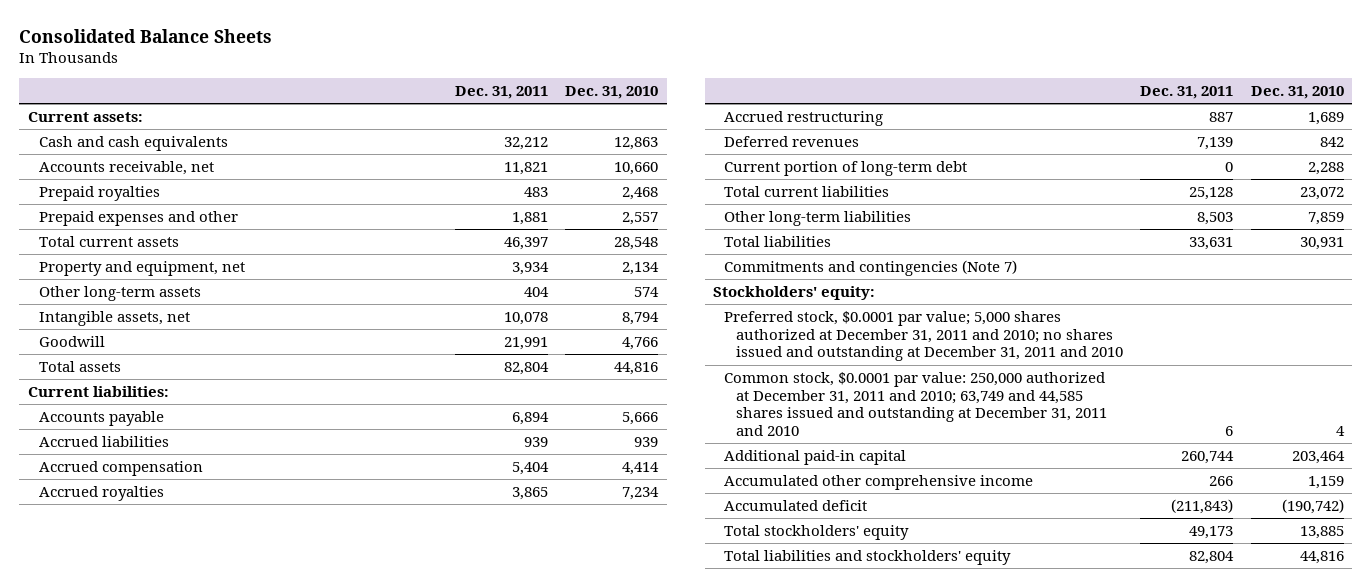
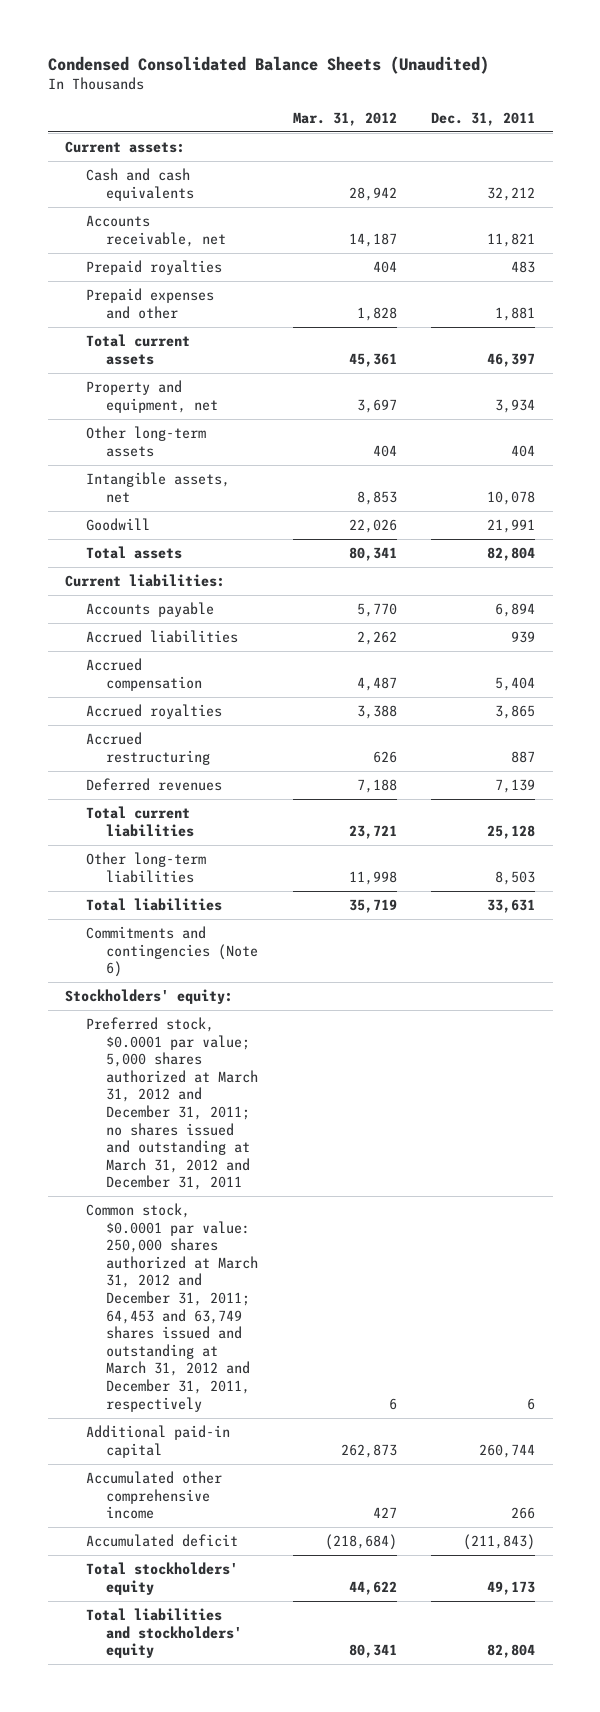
[19,28,273,43] Consolidated Balance Sheets -> [47,55,489,74] Condensed Consolidated Balance Sheets (Unaudited)
[565,85,659,99] Dec. 31, 2010 -> none
none -> [292,111,397,126] Mar. 31, 2012
[724,161,968,177] Current portion of long-term debt -> none
[724,260,1018,277] Commitments and contingencies (Note 7) -> [85,926,259,978] Commitments and contingencies (Note 6)
[724,311,1123,362] Preferred stock, $0.0001 par value; 5,000 shares authorized at December 31, 2011 and 2010; no shares issued and outstanding at December 31, 2011 and 2010 -> [85,1017,259,1191] Preferred stock, $0.0001 par value; 5,000 shares authorized at March 31, 2012 and December 31, 2011; no shares issued and outstanding at March 31, 2012 and December 31, 2011
[724,372,1107,437] Common stock, $0.0001 par value: 250,000 authorized at December 31, 2011 and 2010; 63,749 and 44,585 shares issued and outstanding at December 31, 2011 and 2010 -> [85,1203,259,1412] Common stock, $0.0001 par value: 250,000 shares authorized at March 31, 2012 and December 31, 2011; 64,453 and 63,749 shares issued and outstanding at March 31, 2012 and December 31, 2011, respectively

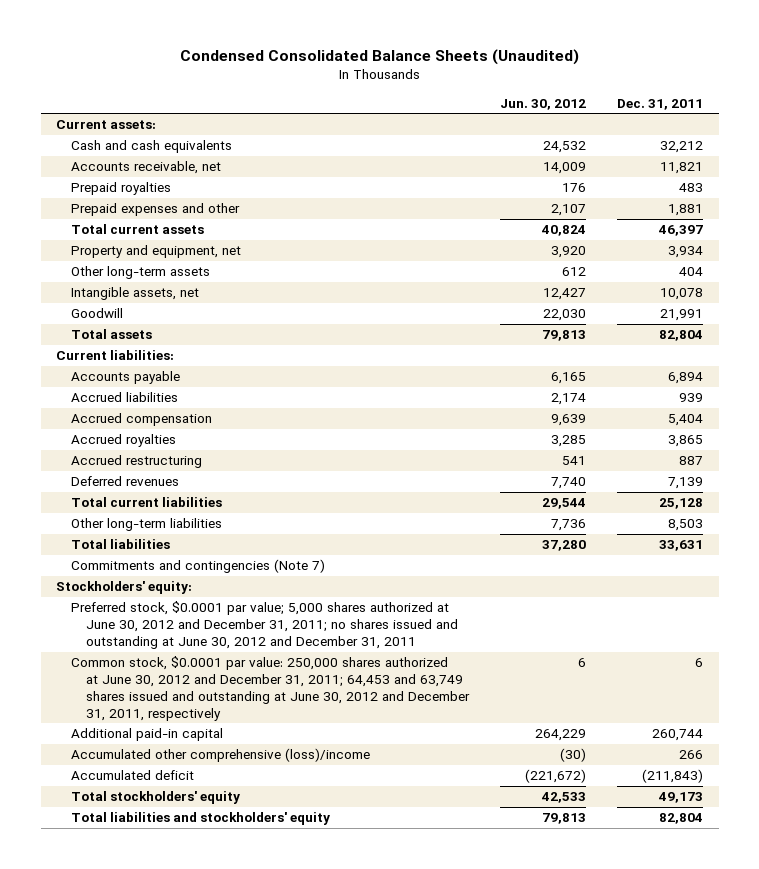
[292,111,397,126] Mar. 31, 2012 -> none
none -> [500,98,587,110] Jun. 30, 2012
[85,926,259,978] Commitments and contingencies (Note 6) -> [71,559,326,574] Commitments and contingencies (Note 7)
[85,1017,259,1191] Preferred stock, $0.0001 par value; 5,000 shares authorized at March 31, 2012 and December 31, 2011; no shares issued and outstanding at March 31, 2012 and December 31, 2011 -> [71,601,459,649] Preferred stock, $0.0001 par value; 5,000 shares authorized at June 30, 2012 and December 31, 2011; no shares issued and outstanding at June 30, 2012 and December 31, 2011
[85,1203,259,1412] Common stock, $0.0001 par value: 250,000 shares authorized at March 31, 2012 and December 31, 2011; 64,453 and 63,749 shares issued and outstanding at March 31, 2012 and December 31, 2011, respectively -> [71,656,471,721] Common stock, $0.0001 par value: 250,000 shares authorized at June 30, 2012 and December 31, 2011; 64,453 and 63,749 shares issued and outstanding at June 30, 2012 and December 31, 2011, respectively
[85,1471,222,1520] Accumulated other comprehensive income -> [71,748,371,763] Accumulated other comprehensive (loss)/income

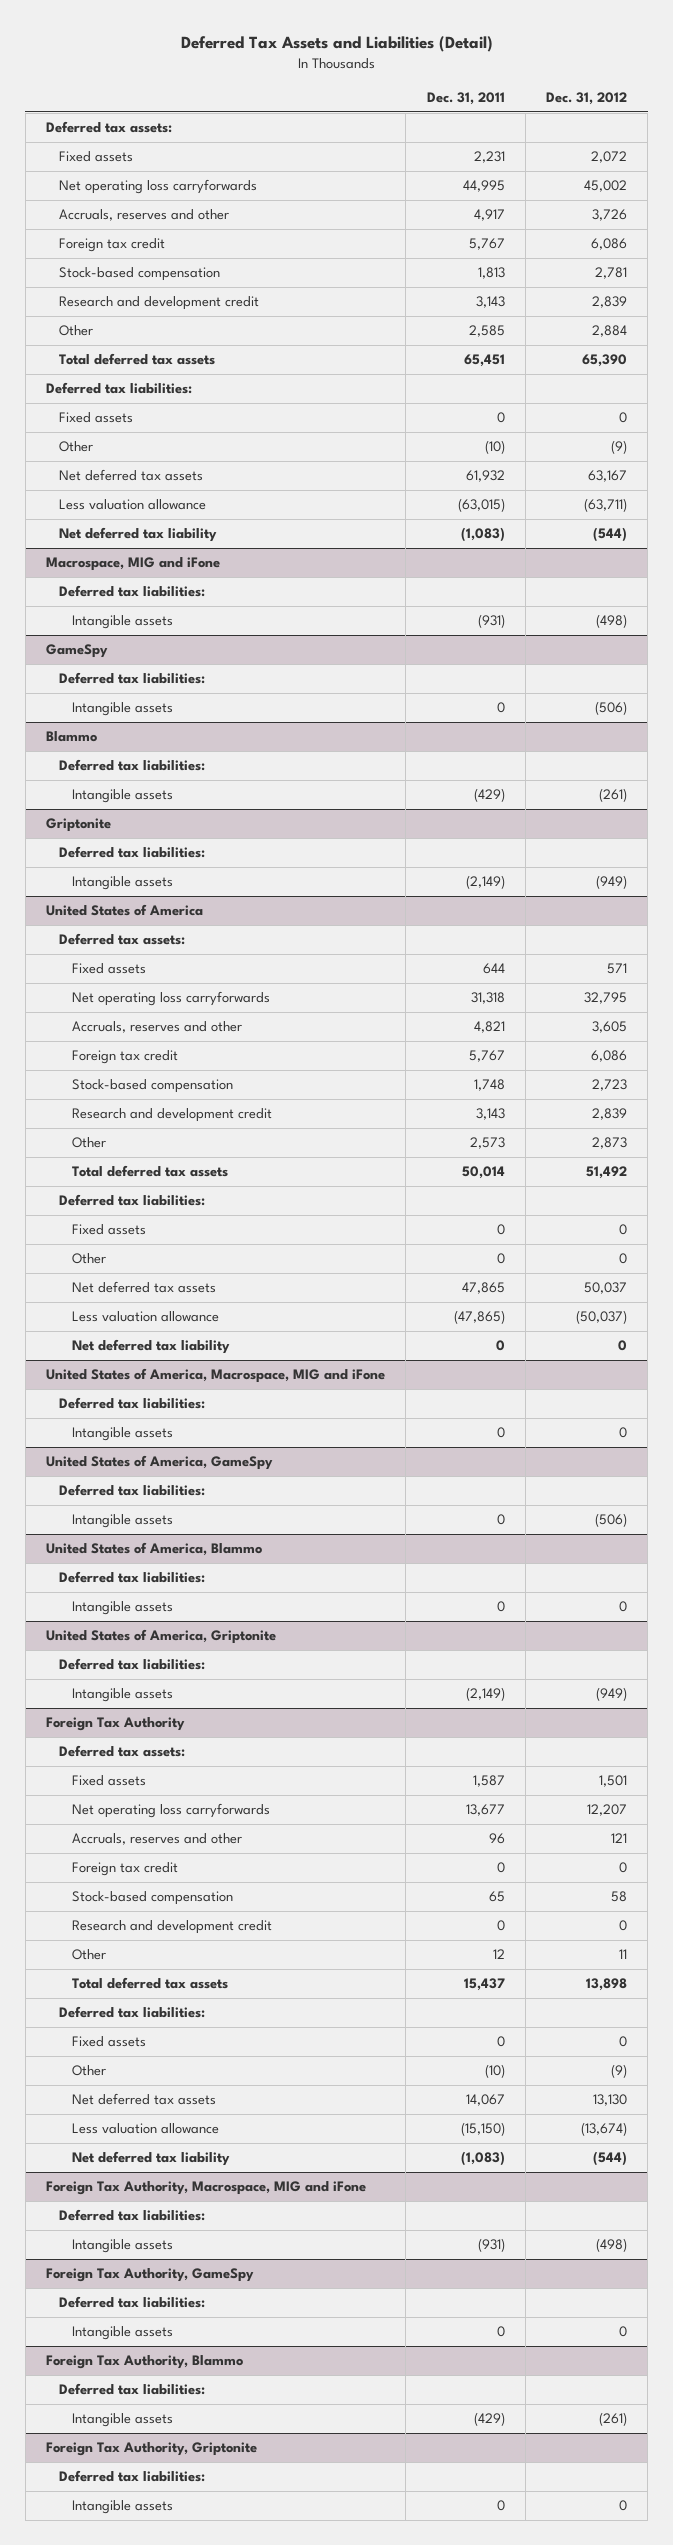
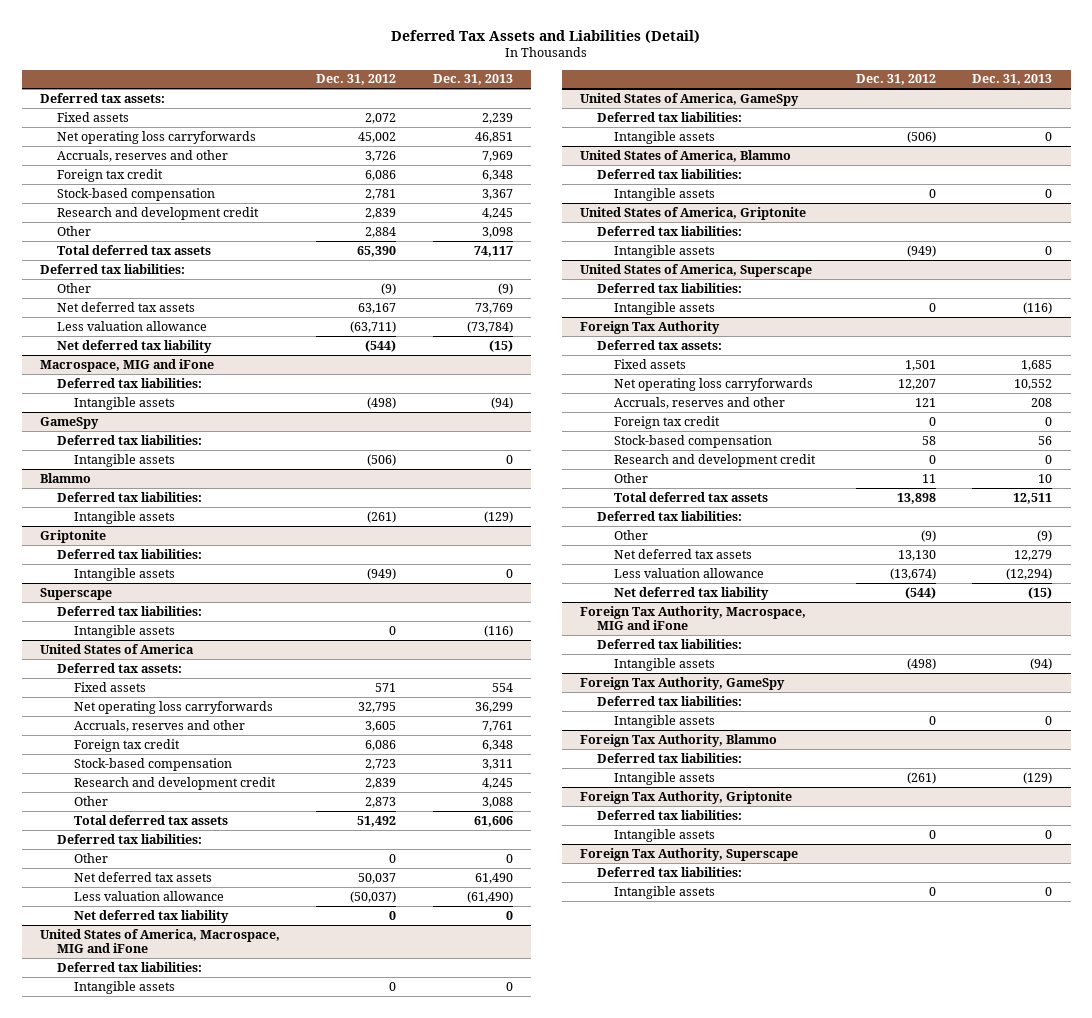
[426,92,505,106] Dec. 31, 2011 -> none
none -> [432,74,513,86] Dec. 31, 2013
[58,412,133,424] Fixed assets -> none
none -> [39,587,112,600] Superscape
none -> [57,605,203,616] Deferred tax liabilities:
none -> [74,624,176,638] Intangible assets
[71,1224,146,1236] Fixed assets -> none
none -> [579,263,812,277] United States of America, Superscape
none -> [596,282,742,293] Deferred tax liabilities:
none -> [614,301,716,315] Intangible assets
[71,2036,146,2048] Fixed assets -> none
none -> [579,847,798,861] Foreign Tax Authority, Superscape
none -> [596,866,742,877] Deferred tax liabilities:
none -> [614,885,716,899] Intangible assets

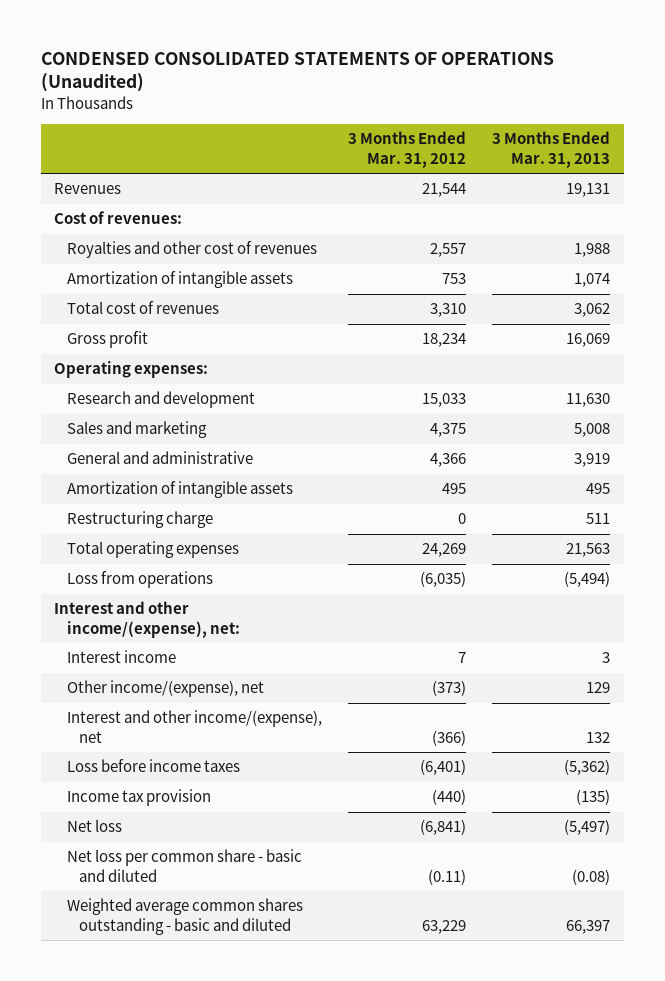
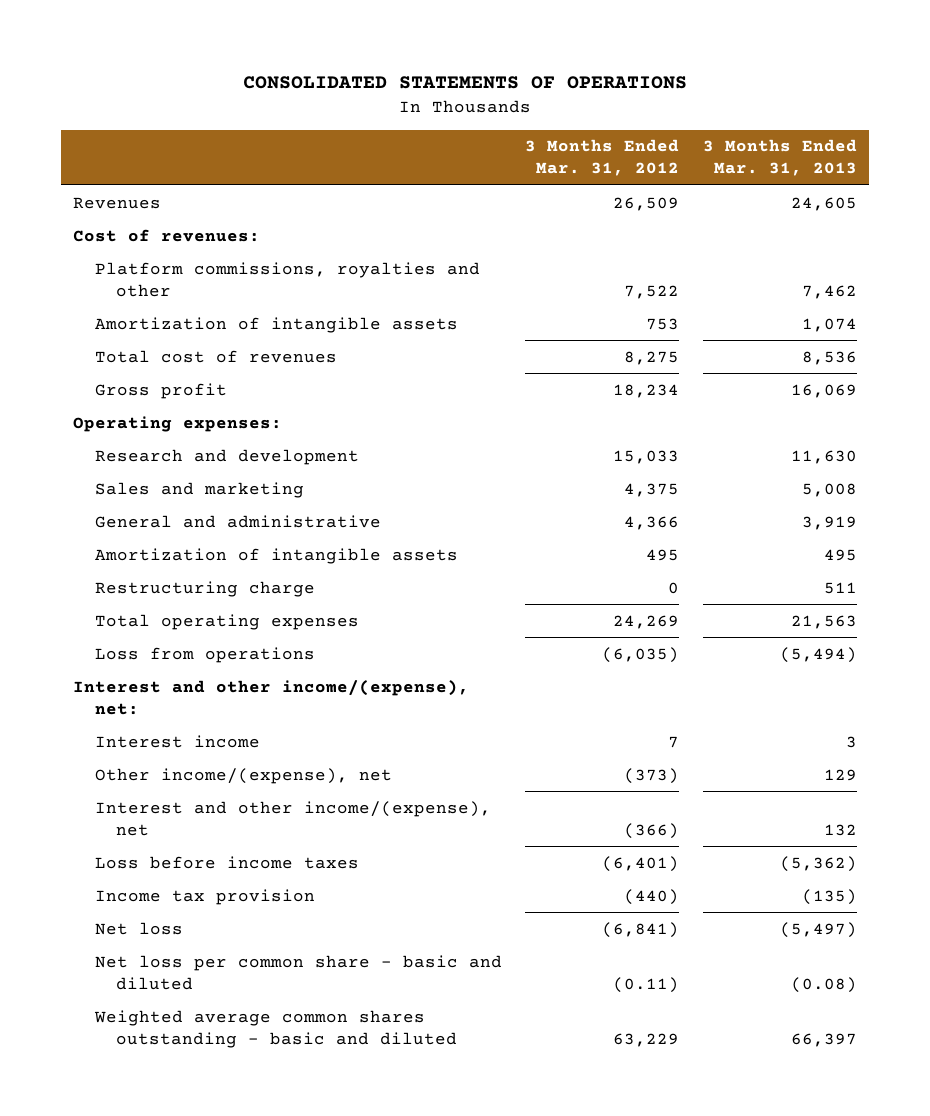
[41,51,555,93] CONDENSED CONSOLIDATED STATEMENTS OF OPERATIONS (Unaudited) -> [243,76,688,90] CONSOLIDATED STATEMENTS OF OPERATIONS
[422,183,467,198] 21,544 -> [613,196,680,211] 26,509
[566,183,611,198] 19,131 -> [791,196,858,211] 24,605
[66,241,317,259] Royalties and other cost of revenues -> none
none -> [94,261,480,297] Platform commissions, royalties and other
[430,303,467,318] 3,310 -> [624,350,680,365] 8,275
[574,303,611,318] 3,062 -> [802,350,858,365] 8,536

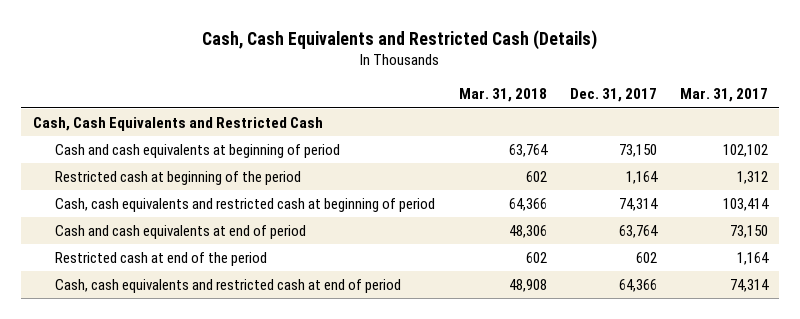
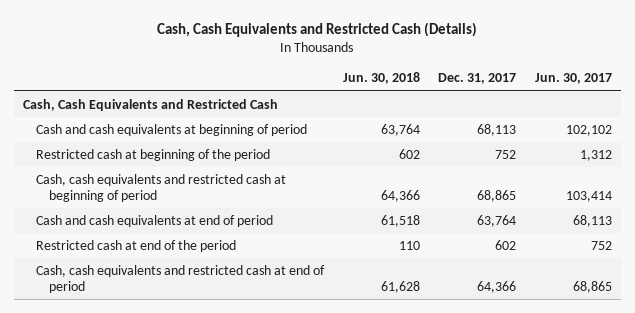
[458,88,547,103] Mar. 31, 2018 -> none
[679,88,768,103] Mar. 31, 2017 -> none
none -> [342,72,420,85] Jun. 30, 2018
none -> [535,73,613,85] Jun. 30, 2017
[618,143,657,157] 73,150 -> [477,123,517,136] 68,113
[625,170,658,184] 1,164 -> [495,149,517,159] 752
[618,197,658,211] 74,314 -> [477,189,517,202] 68,865

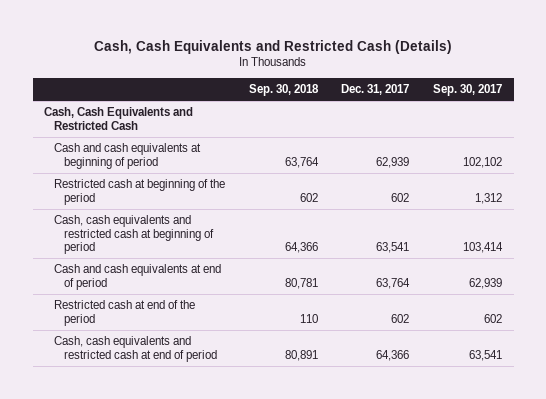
[342,72,420,85] Jun. 30, 2018 -> none
[535,73,613,85] Jun. 30, 2017 -> none
none -> [248,84,319,97] Sep. 30, 2018
none -> [432,84,502,97] Sep. 30, 2017
[477,123,517,136] 68,113 -> [376,156,410,168] 62,939
[495,149,517,159] 752 -> [391,192,410,202] 602
[477,189,517,202] 68,865 -> [376,242,410,254] 63,541

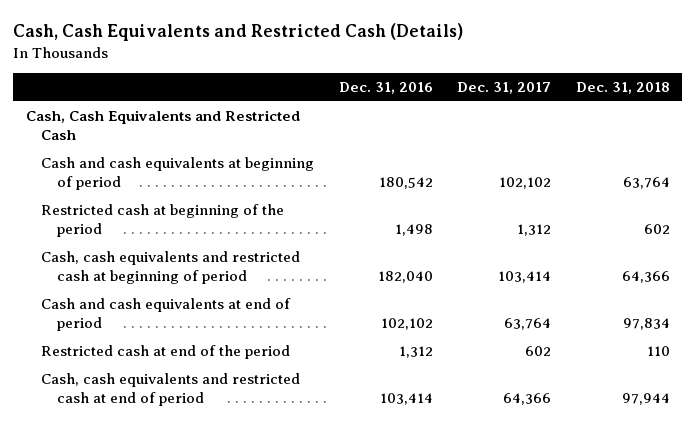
[248,84,319,97] Sep. 30, 2018 -> none
[432,84,502,97] Sep. 30, 2017 -> none
none -> [338,81,433,94] Dec. 31, 2016
none -> [575,81,670,94] Dec. 31, 2018
[376,156,410,168] 62,939 -> [499,177,552,190] 102,102
[391,192,410,202] 602 -> [517,224,552,237] 1,312
[376,242,410,254] 63,541 -> [498,271,552,284] 103,414

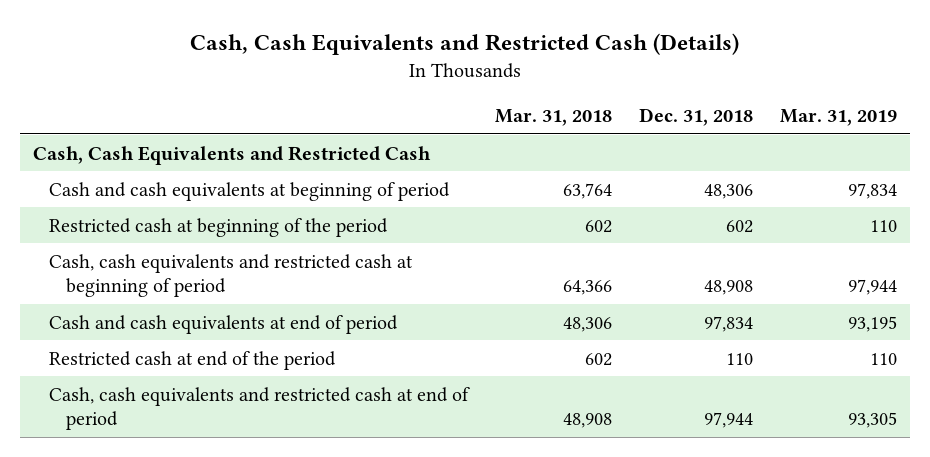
[338,81,433,94] Dec. 31, 2016 -> none
[457,81,552,94] Dec. 31, 2017 -> none
none -> [495,108,613,126] Mar. 31, 2018
none -> [779,108,897,126] Mar. 31, 2019
[622,177,670,190] 63,764 -> [704,183,754,199] 48,306
[621,271,670,284] 64,366 -> [704,280,754,296] 48,908

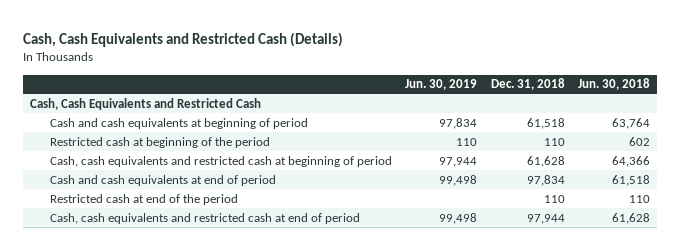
[495,108,613,126] Mar. 31, 2018 -> none
[779,108,897,126] Mar. 31, 2019 -> none
none -> [405,79,478,91] Jun. 30, 2019
none -> [578,78,651,91] Jun. 30, 2018
[704,183,754,199] 48,306 -> [526,117,565,129] 61,518
[726,219,754,233] 602 -> [543,137,565,146] 110
[704,280,754,296] 48,908 -> [526,155,565,167] 61,628

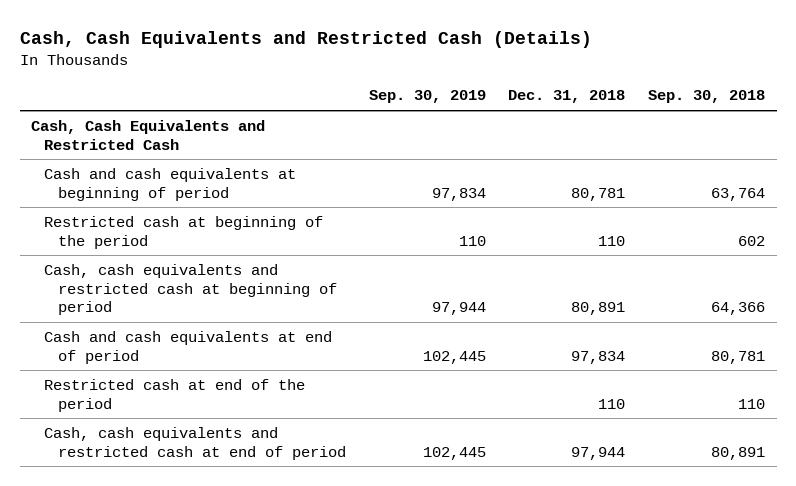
[405,79,478,91] Jun. 30, 2019 -> none
[578,78,651,91] Jun. 30, 2018 -> none
none -> [368,90,486,104] Sep. 30, 2019
none -> [648,90,766,104] Sep. 30, 2018
[526,117,565,129] 61,518 -> [571,187,626,201] 80,781
[526,155,565,167] 61,628 -> [571,302,626,316] 80,891

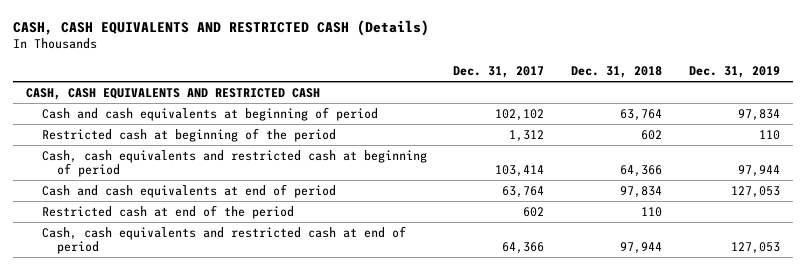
[19,30,592,48] Cash, Cash Equivalents and Restricted Cash (Details) -> [12,19,429,36] CASH, CASH EQUIVALENTS AND RESTRICTED CASH (Details)
[368,90,486,104] Sep. 30, 2019 -> none
[648,90,766,104] Sep. 30, 2018 -> none
none -> [453,66,545,79] Dec. 31, 2017
none -> [688,66,780,79] Dec. 31, 2019
[31,119,266,150] Cash, Cash Equivalents and Restricted Cash -> [26,87,321,100] CASH, CASH EQUIVALENTS AND RESTRICTED CASH
[571,187,626,201] 80,781 -> [620,108,663,121] 63,764
[598,235,626,246] 110 -> [641,129,663,140] 602
[571,302,626,316] 80,891 -> [620,164,663,177] 64,366

